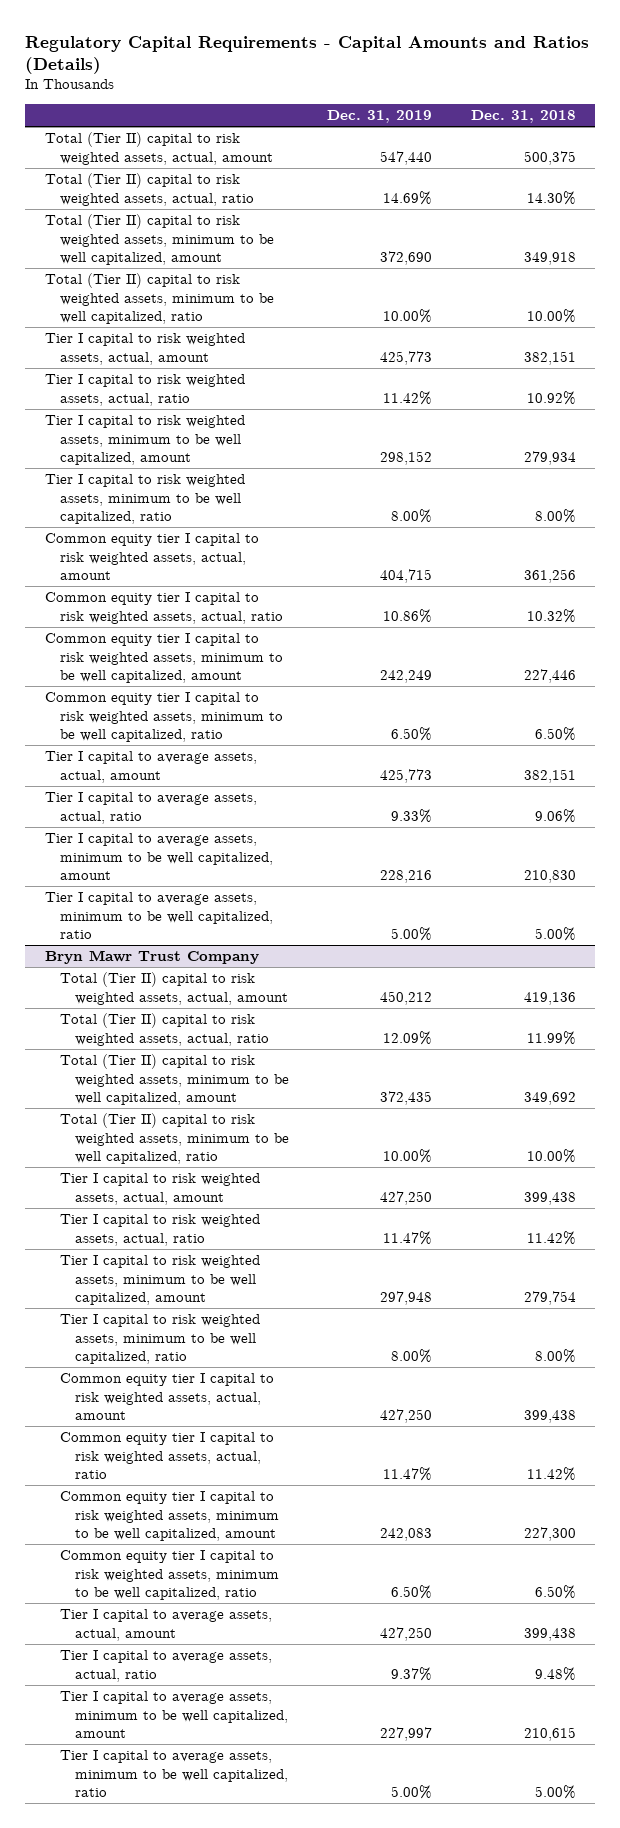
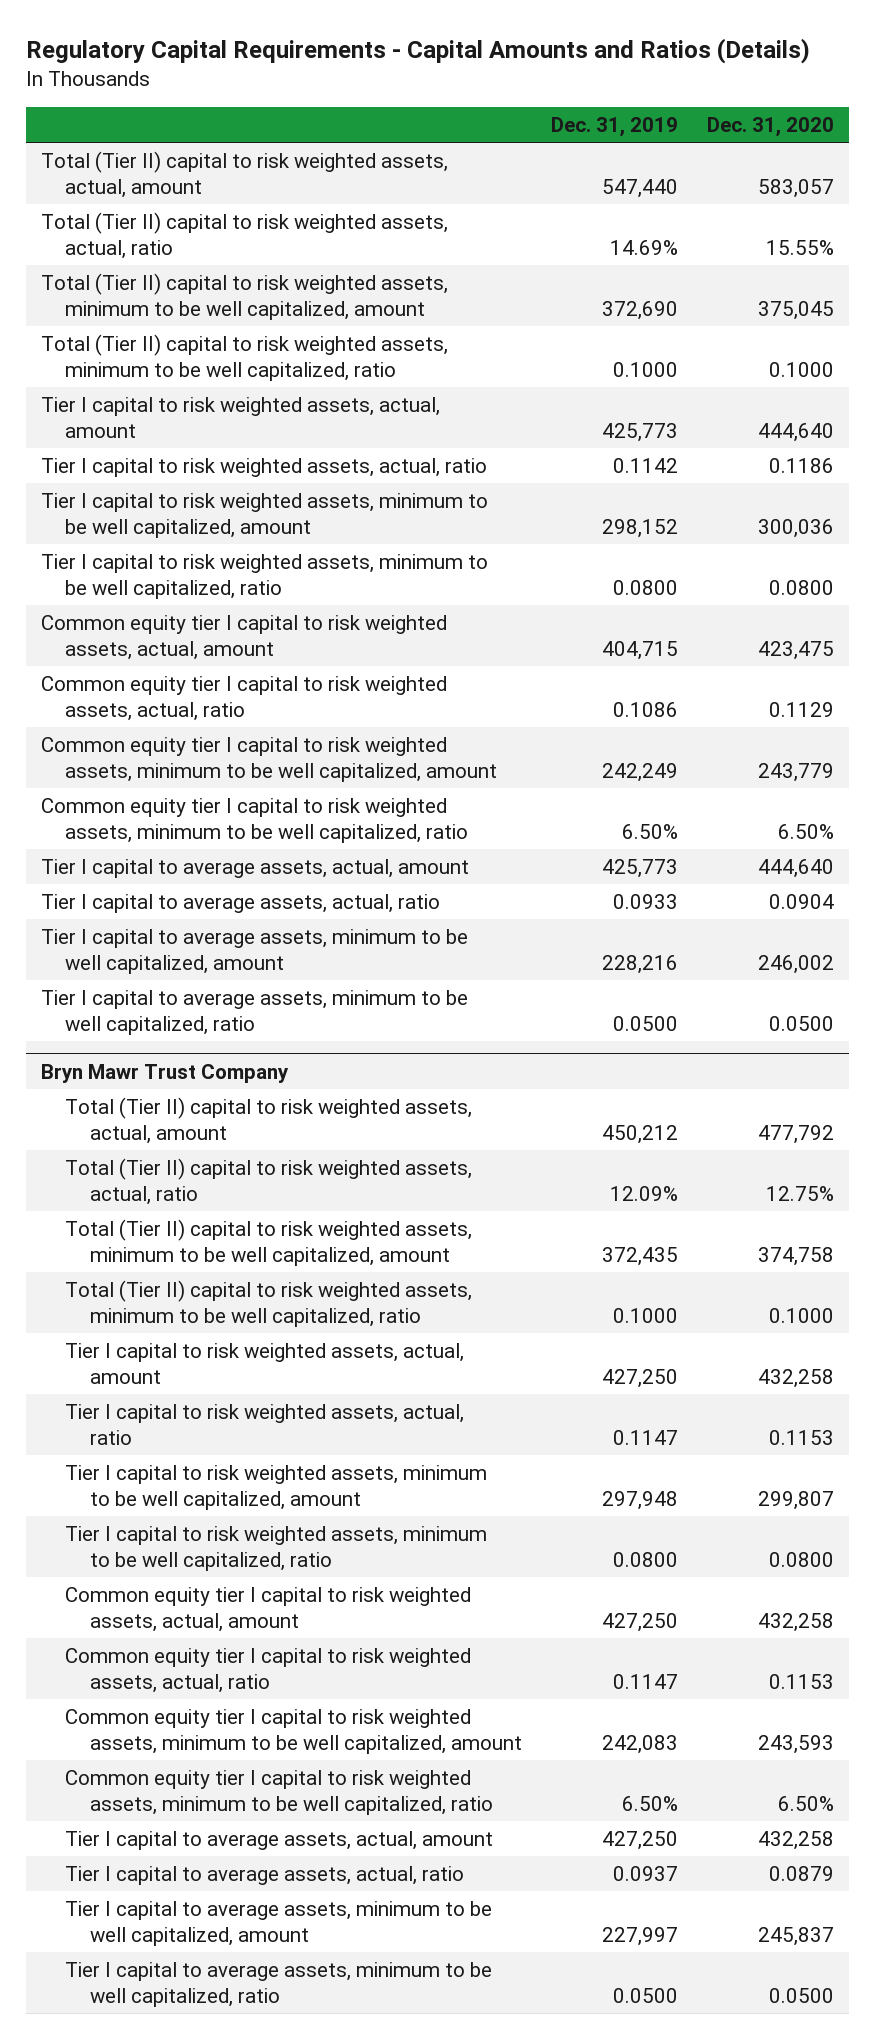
[470,109,576,123] Dec. 31, 2018 -> none
none -> [706,117,834,138] Dec. 31, 2020
[383,309,433,324] 10.00% -> [612,361,678,377] 0.1000
[383,390,433,405] 11.42% -> [612,458,678,474] 0.1142
[391,509,433,524] 8.00% -> [612,579,678,595] 0.0800
[383,608,433,623] 10.86% -> [612,701,678,717] 0.1086
[391,808,433,823] 9.33% -> [612,894,678,910] 0.0933
[391,927,433,942] 5.00% -> [612,1015,678,1031] 0.0500
[383,1149,433,1164] 10.00% -> [612,1307,678,1323] 0.1000
[383,1230,433,1245] 11.47% -> [612,1429,678,1445] 0.1147
[391,1349,433,1364] 8.00% -> [612,1551,678,1567] 0.0800
[383,1467,433,1482] 11.47% -> [612,1673,678,1689] 0.1147
[391,1666,433,1681] 9.37% -> [612,1866,678,1882] 0.0937
[391,1785,433,1800] 5.00% -> [612,1987,678,2003] 0.0500

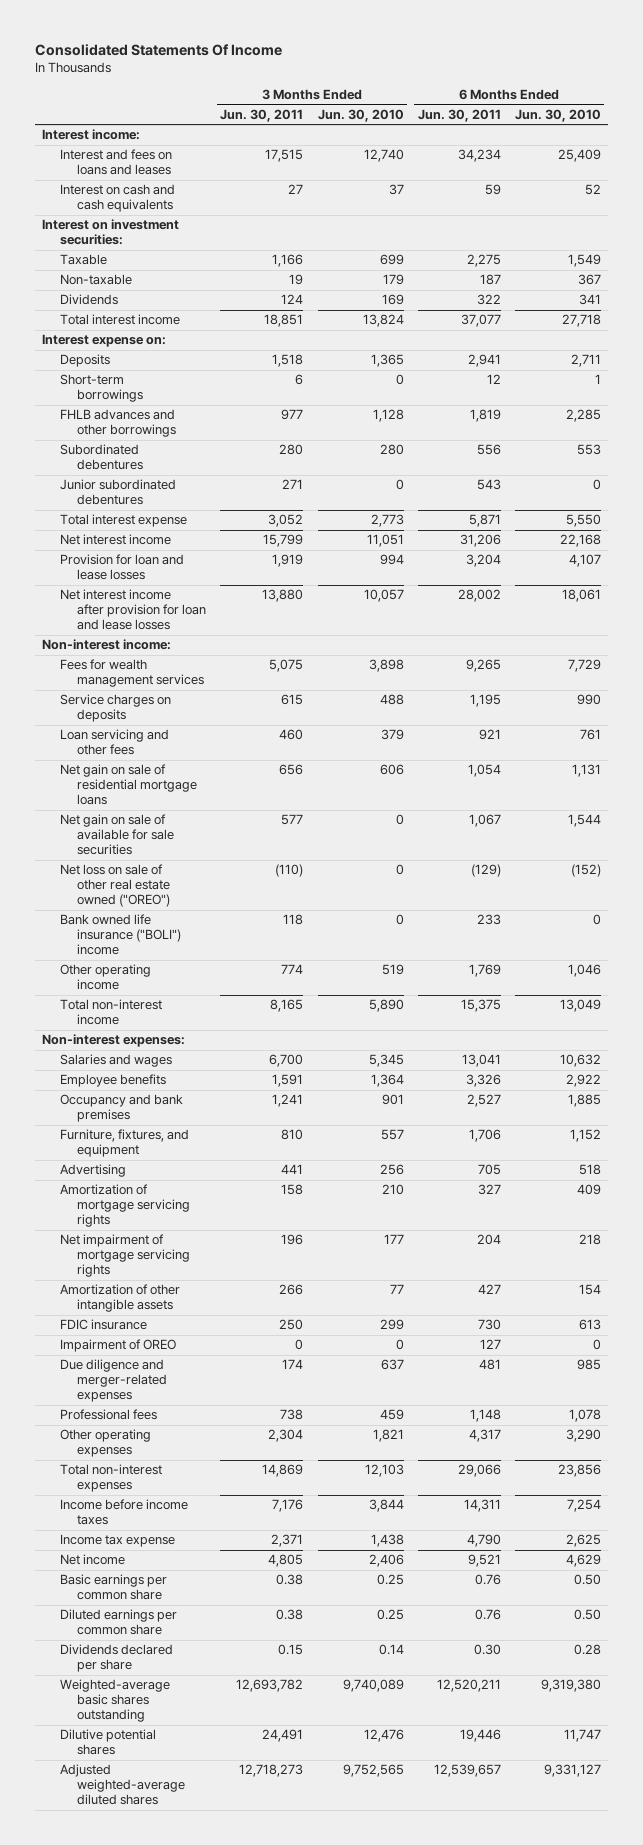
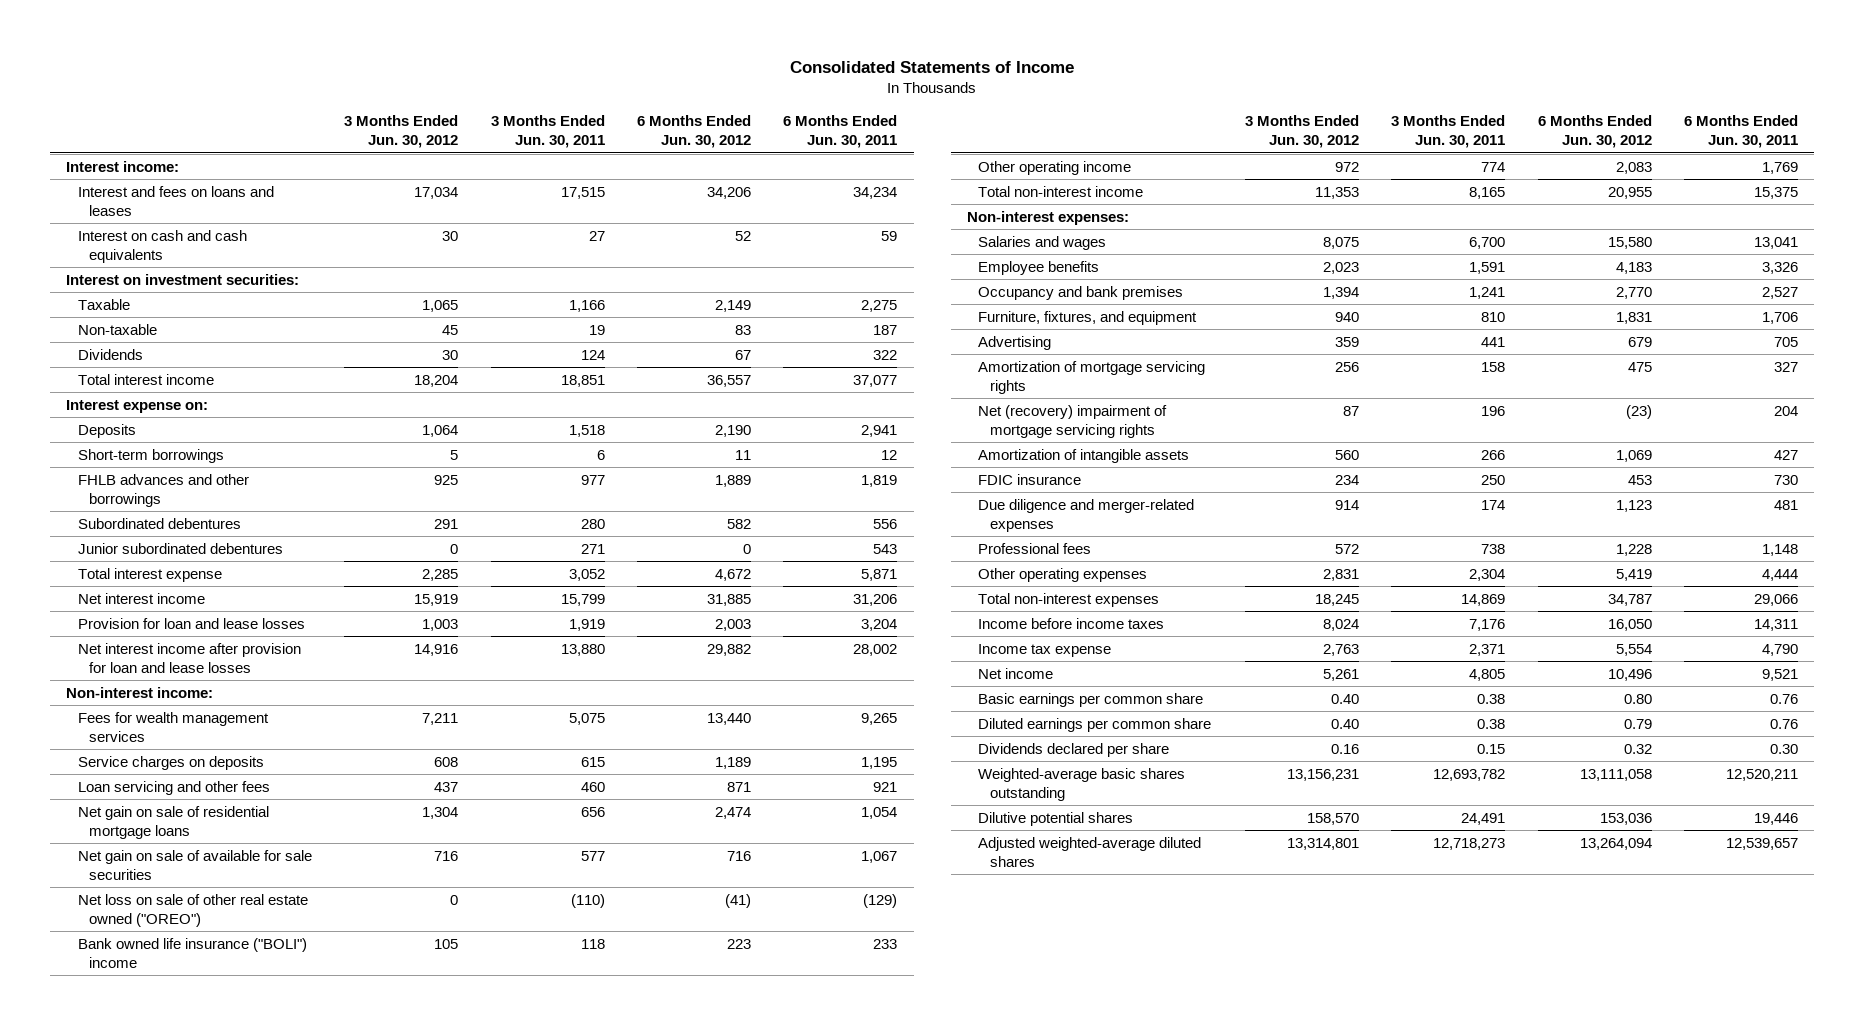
[35,43,283,56] Consolidated Statements Of Income -> [790,61,1075,74] Consolidated Statements of Income
[317,109,404,123] Jun. 30, 2010 -> none
[514,109,601,123] Jun. 30, 2010 -> none
none -> [344,114,459,149] 3 Months Ended Jun. 30, 2012
none -> [636,114,751,149] 6 Months Ended Jun. 30, 2012
[59,1234,191,1278] Net impairment of mortgage servicing rights -> [978,404,1168,438] Net (recovery) impairment of mortgage servicing rights
[59,1284,180,1313] Amortization of other intangible assets -> [978,448,1190,463] Amortization of intangible assets
[59,1339,176,1353] Impairment of OREO -> none
[468,1429,501,1443] 4,317 -> [1762,568,1799,581] 4,444

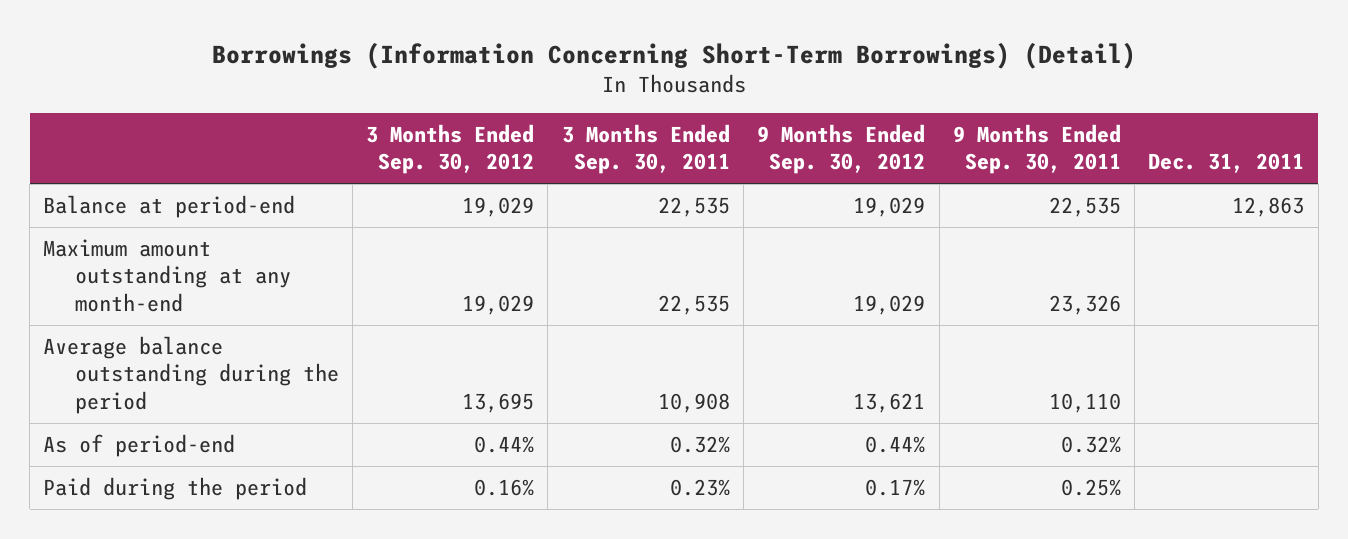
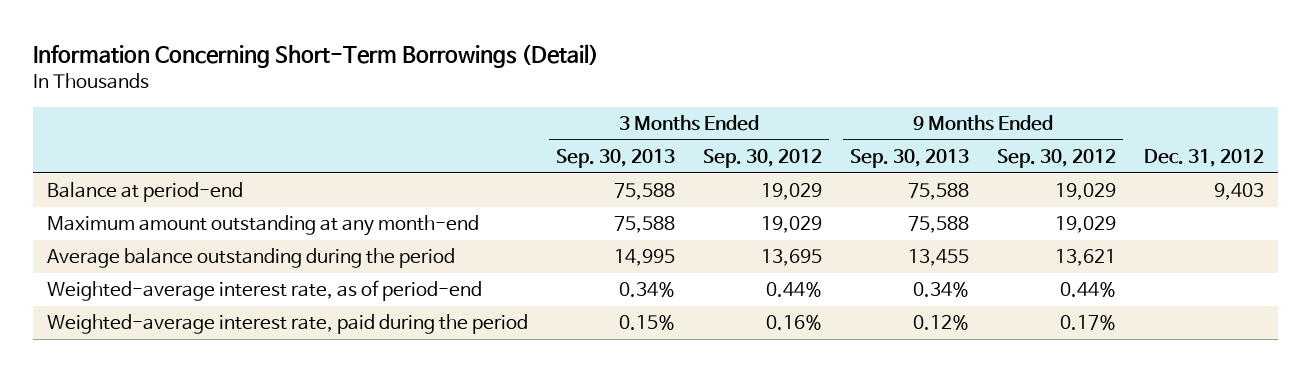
[211,41,1136,69] Borrowings (Information Concerning Short-Term Borrowings) (Detail) -> [32,44,599,69] Information Concerning Short-Term Borrowings (Detail)
[561,123,730,175] 3 Months Ended Sep. 30, 2011 -> none
[952,123,1121,175] 9 Months Ended Sep. 30, 2011 -> none
[1148,153,1305,174] Dec. 31, 2011 -> none
none -> [555,148,675,168] Sep. 30, 2013
none -> [849,148,969,168] Sep. 30, 2013
none -> [1143,148,1264,167] Dec. 31, 2012
[43,433,236,457] As of period-end -> [46,280,482,302] Weighted-average interest rate, as of period-end
[43,476,308,500] Paid during the period -> [46,314,528,335] Weighted-average interest rate, paid during the period

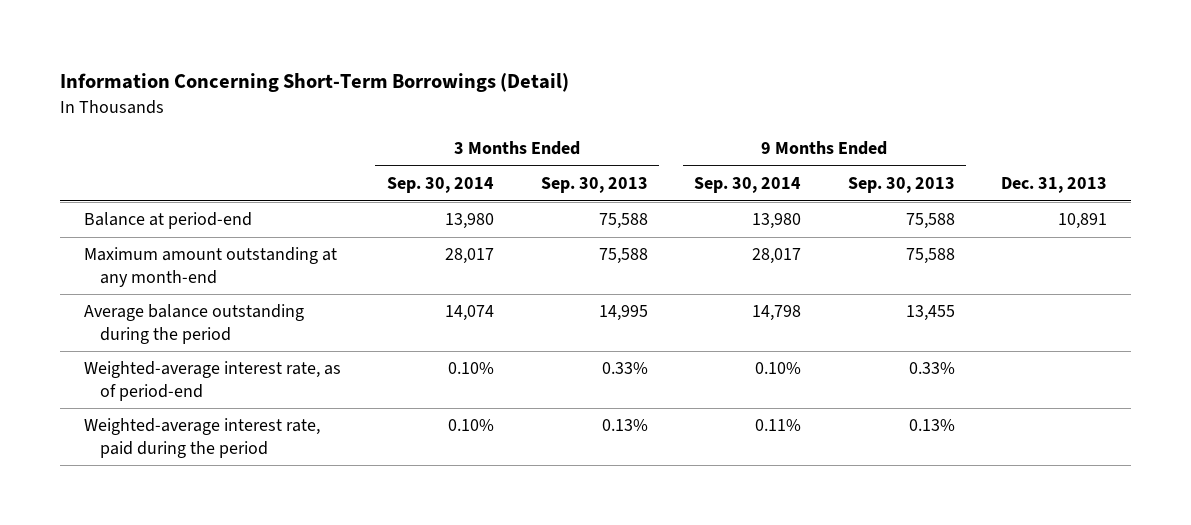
[702,148,822,168] Sep. 30, 2012 -> none
[996,148,1116,168] Sep. 30, 2012 -> none
[1143,148,1264,167] Dec. 31, 2012 -> none
none -> [387,177,495,194] Sep. 30, 2014
none -> [694,177,802,194] Sep. 30, 2014
none -> [1001,177,1108,194] Dec. 31, 2013
[618,282,675,298] 0.34% -> [601,362,648,375] 0.33%
[912,282,969,298] 0.34% -> [908,362,955,375] 0.33%
[618,315,675,331] 0.15% -> [601,419,648,432] 0.13%
[912,315,969,331] 0.12% -> [908,419,955,432] 0.13%

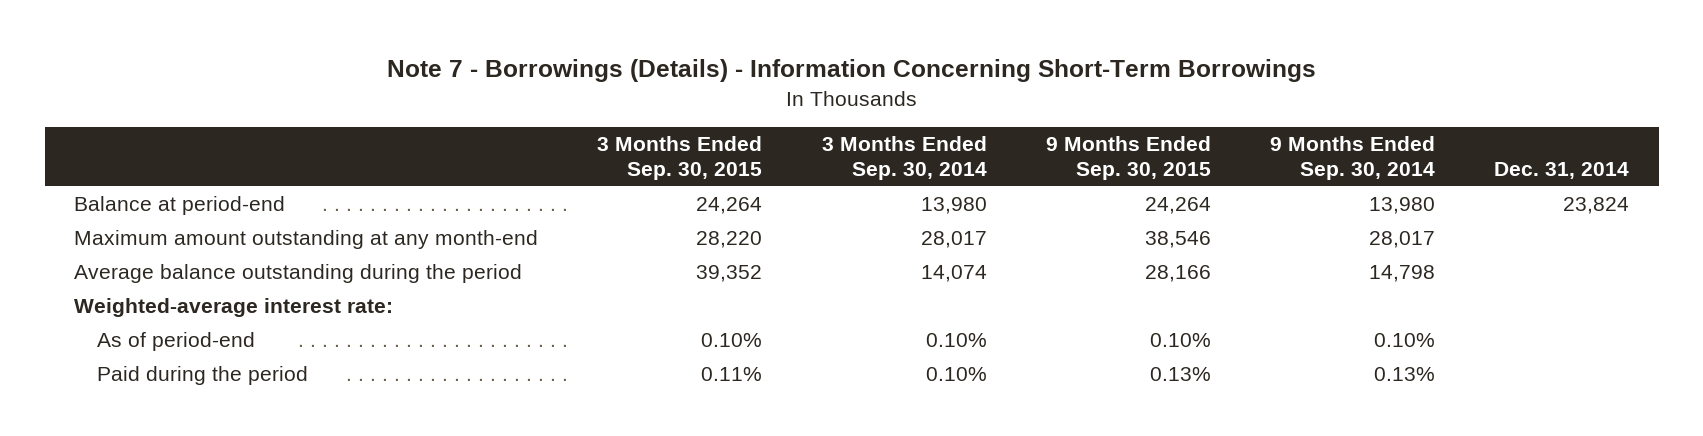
[60,73,570,93] Information Concerning Short-Term Borrowings (Detail) -> [386,59,1316,83] Note 7 - Borrowings (Details) - Information Concerning Short-Term Borrowings
[540,177,648,194] Sep. 30, 2013 -> none
[847,177,955,194] Sep. 30, 2013 -> none
[1001,177,1108,194] Dec. 31, 2013 -> none
none -> [597,136,763,180] 3 Months Ended Sep. 30, 2015
none -> [1045,136,1211,180] 9 Months Ended Sep. 30, 2015
none -> [1494,161,1630,179] Dec. 31, 2014
none -> [74,298,394,318] Weighted-average interest rate:
[83,361,341,401] Weighted-average interest rate, as of period-end -> [96,332,255,352] As of period-end
[83,418,320,458] Weighted-average interest rate, paid during the period -> [96,366,308,386] Paid during the period
[755,419,802,432] 0.11% -> [1374,367,1436,382] 0.13%

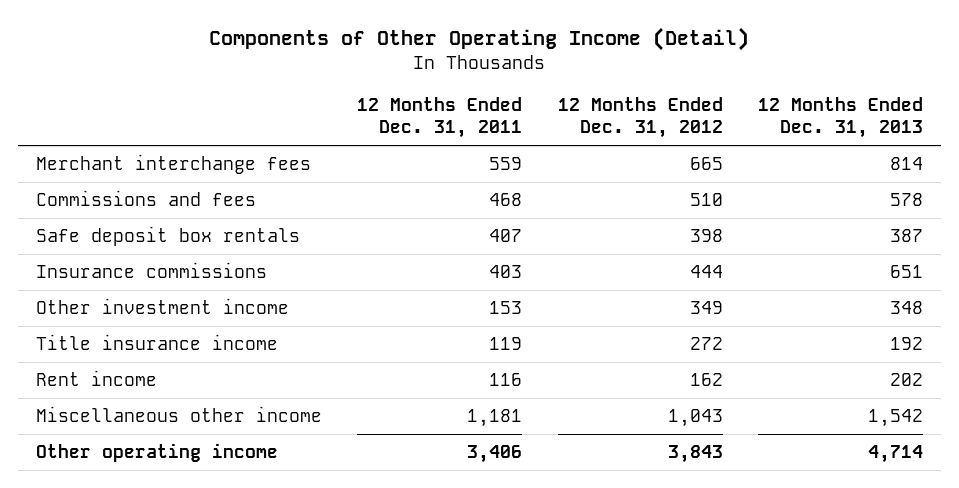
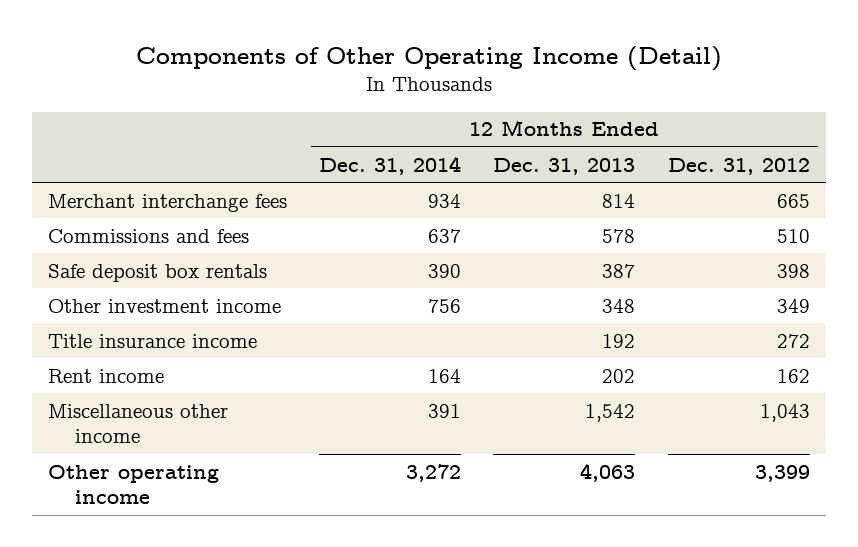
[357,96,523,139] 12 Months Ended Dec. 31, 2011 -> none
none -> [319,155,462,175] Dec. 31, 2014
[35,262,267,279] Insurance commissions -> none
[667,445,723,464] 3,843 -> [754,464,810,482] 3,399
[867,445,923,464] 4,714 -> [580,462,636,482] 4,063

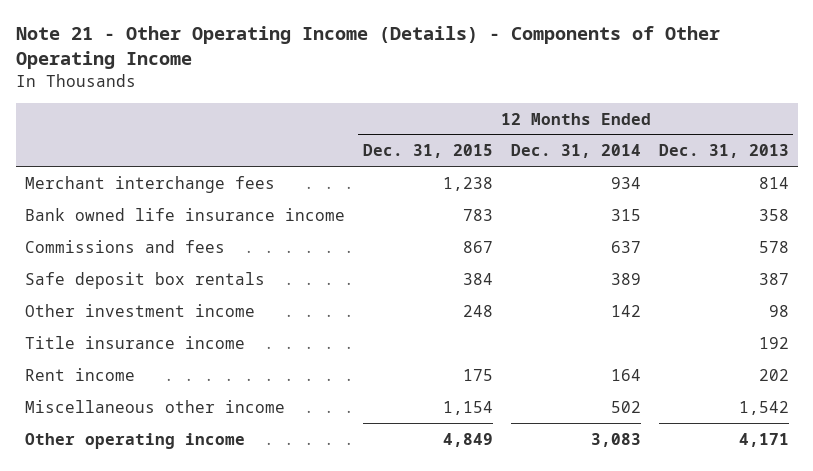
[135,45,722,71] Components of Other Operating Income (Detail) -> [15,26,720,70] Note 21 - Other Operating Income (Details) - Components of Other Operating Income
[667,157,810,175] Dec. 31, 2012 -> none
none -> [362,144,493,159] Dec. 31, 2015
none -> [24,207,345,221] Bank owned life insurance income
[428,263,462,278] 390 -> [610,272,641,285] 389
[428,298,462,313] 756 -> [610,304,641,317] 142
[602,298,636,313] 348 -> [768,304,789,317] 98
[428,403,462,418] 391 -> [610,400,641,413] 502
[406,463,462,482] 3,272 -> [590,432,641,447] 3,083
[580,462,636,482] 4,063 -> [738,432,789,447] 4,171

